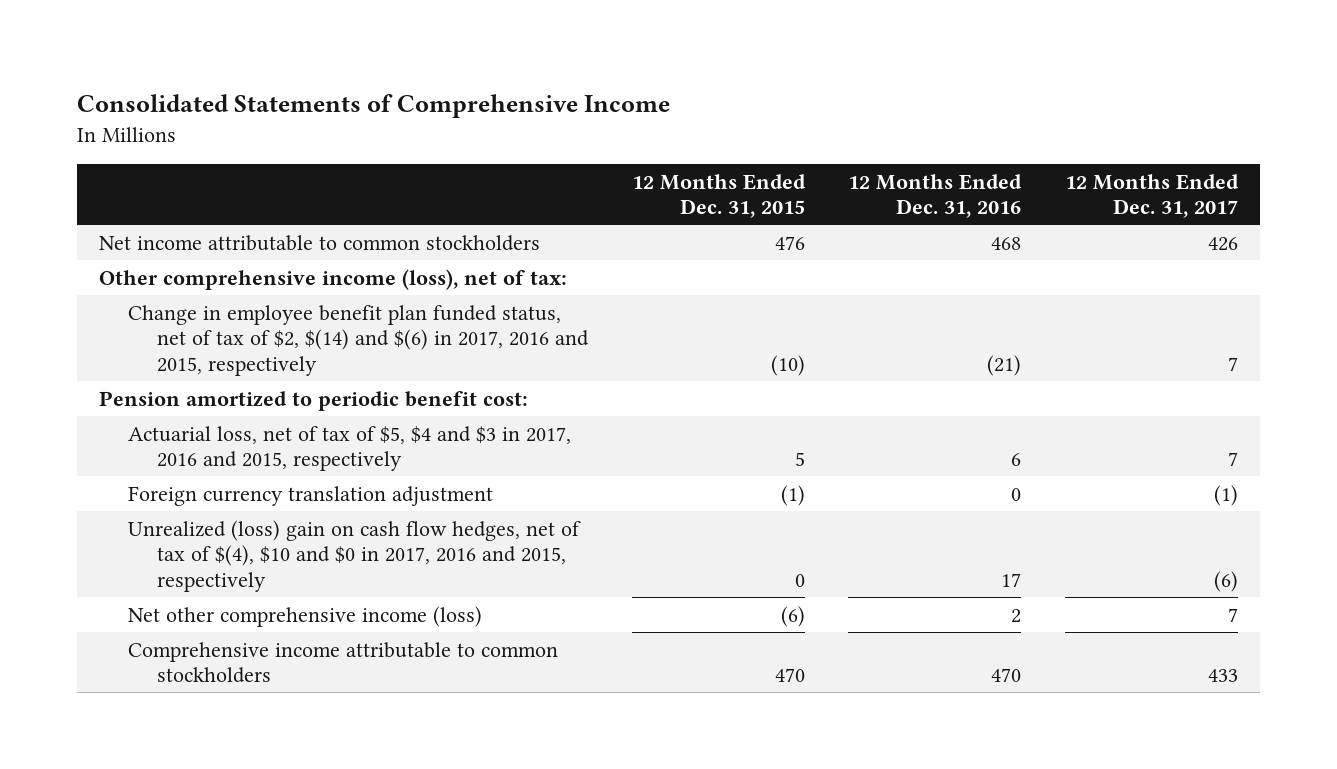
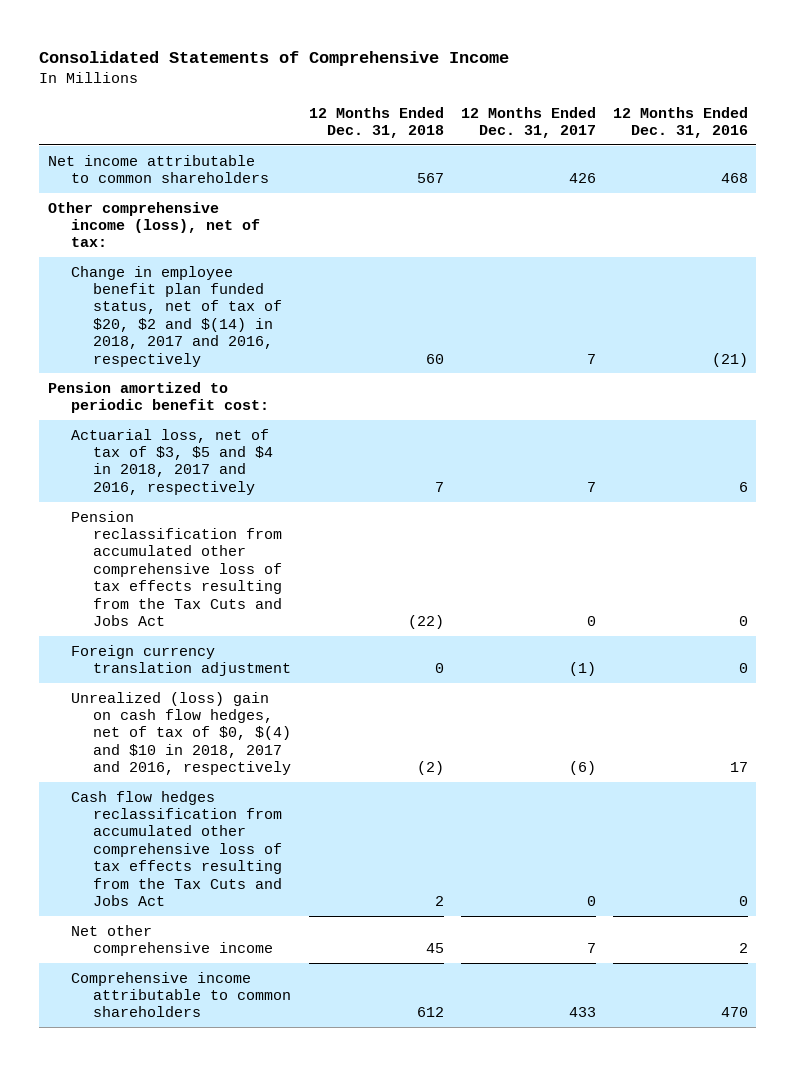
[631,173,806,219] 12 Months Ended Dec. 31, 2015 -> none
none -> [308,106,444,138] 12 Months Ended Dec. 31, 2018
[99,234,541,251] Net income attributable to common stockholders -> [48,154,269,184] Net income attributable to common shareholders
[127,304,589,377] Change in employee benefit plan funded status, net of tax of $2, $(14) and $(6) in 2017, 2016 and 2015, respectively -> [70,265,283,367] Change in employee benefit plan funded status, net of tax of $20, $2 and $(14) in 2018, 2017 and 2016, respectively
[127,425,571,472] Actuarial loss, net of tax of $5, $4 and $3 in 2017, 2016 and 2015, respectively -> [70,428,274,495] Actuarial loss, net of tax of $3, $5 and $4 in 2018, 2017 and 2016, respectively
none -> [70,510,283,627] Pension reclassification from accumulated other comprehensive loss of tax effects resulting from the Tax Cuts and Jobs Act
[127,519,581,593] Unrealized (loss) gain on cash flow hedges, net of tax of $(4), $10 and $0 in 2017, 2016 and 2015, respectively -> [70,691,292,776] Unrealized (loss) gain on cash flow hedges, net of tax of $0, $(4) and $10 in 2018, 2017 and 2016, respectively
none -> [70,790,283,907] Cash flow hedges reclassification from accumulated other comprehensive loss of tax effects resulting from the Tax Cuts and Jobs Act
[127,605,482,627] Net other comprehensive income (loss) -> [70,924,274,957] Net other comprehensive income
[127,641,558,684] Comprehensive income attributable to common stockholders -> [70,971,292,1018] Comprehensive income attributable to common shareholders

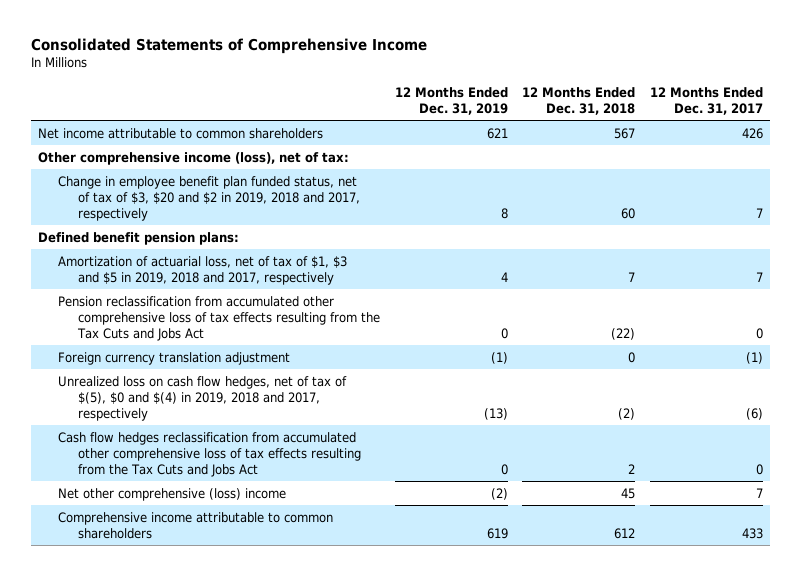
[612,106,748,138] 12 Months Ended Dec. 31, 2016 -> none
none -> [394,86,508,115] 12 Months Ended Dec. 31, 2019
[70,265,283,367] Change in employee benefit plan funded status, net of tax of $20, $2 and $(14) in 2018, 2017 and 2016, respectively -> [58,175,361,221] Change in employee benefit plan funded status, net of tax of $3, $20 and $2 in 2019, 2018 and 2017, respectively
[48,381,269,414] Pension amortized to periodic benefit cost: -> [37,231,239,245] Defined benefit pension plans:
[70,428,274,495] Actuarial loss, net of tax of $3, $5 and $4 in 2018, 2017 and 2016, respectively -> [58,255,348,285] Amortization of actuarial loss, net of tax of $1, $3 and $5 in 2019, 2018 and 2017, respectively
[70,691,292,776] Unrealized (loss) gain on cash flow hedges, net of tax of $0, $(4) and $10 in 2018, 2017 and 2016, respectively -> [58,375,348,421] Unrealized loss on cash flow hedges, net of tax of $(5), $0 and $(4) in 2019, 2018 and 2017, respectively
[70,924,274,957] Net other comprehensive income -> [58,487,287,501] Net other comprehensive (loss) income

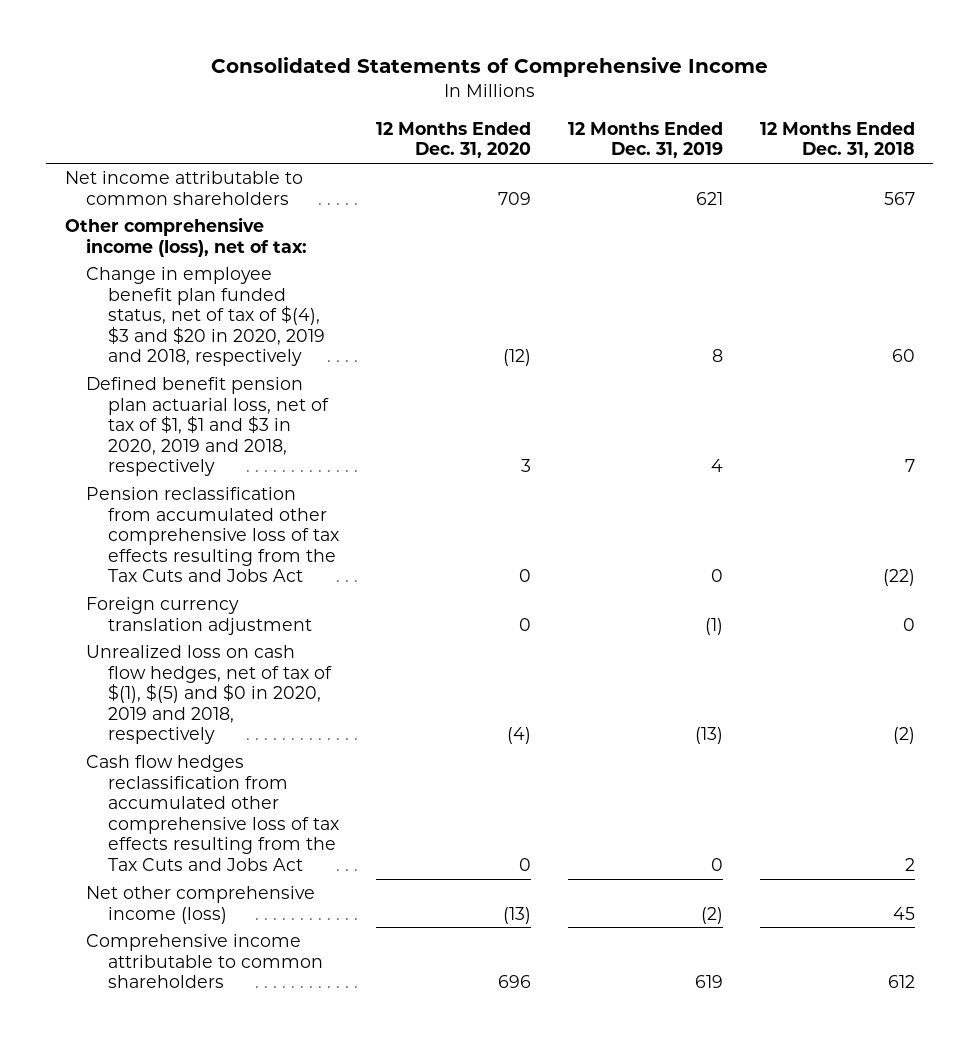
[649,86,763,115] 12 Months Ended Dec. 31, 2017 -> none
none -> [376,121,532,159] 12 Months Ended Dec. 31, 2020
[37,231,239,245] Defined benefit pension plans: -> none
[58,175,361,221] Change in employee benefit plan funded status, net of tax of $3, $20 and $2 in 2019, 2018 and 2017, respectively -> [86,267,326,367] Change in employee benefit plan funded status, net of tax of $(4), $3 and $20 in 2020, 2019 and 2018, respectively
[58,255,348,285] Amortization of actuarial loss, net of tax of $1, $3 and $5 in 2019, 2018 and 2017, respectively -> [86,377,330,477] Defined benefit pension plan actuarial loss, net of tax of $1, $1 and $3 in 2020, 2019 and 2018, respectively
[58,375,348,421] Unrealized loss on cash flow hedges, net of tax of $(5), $0 and $(4) in 2019, 2018 and 2017, respectively -> [86,645,333,745] Unrealized loss on cash flow hedges, net of tax of $(1), $(5) and $0 in 2020, 2019 and 2018, respectively
[58,487,287,501] Net other comprehensive (loss) income -> [86,886,316,924] Net other comprehensive income (loss)

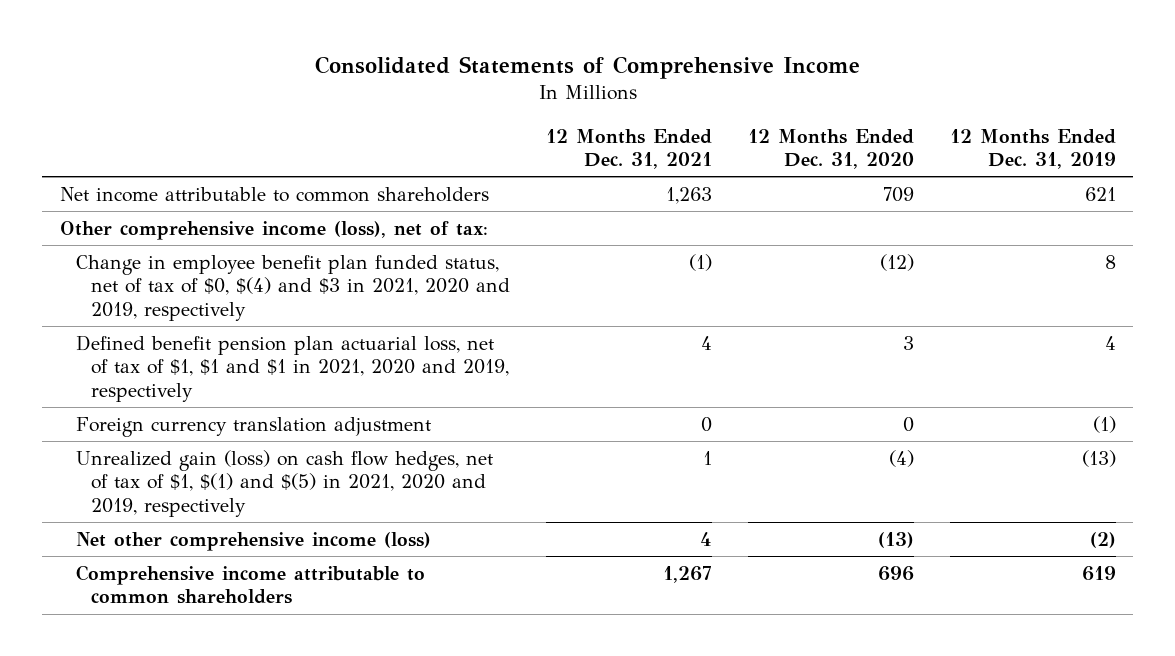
[760,121,916,159] 12 Months Ended Dec. 31, 2018 -> none
none -> [546,128,713,170] 12 Months Ended Dec. 31, 2021
[86,487,340,583] Pension reclassification from accumulated other comprehensive loss of tax effects resulting from the Tax Cuts and Jobs Act -> none
[86,267,326,367] Change in employee benefit plan funded status, net of tax of $(4), $3 and $20 in 2020, 2019 and 2018, respectively -> [75,254,511,322] Change in employee benefit plan funded status, net of tax of $0, $(4) and $3 in 2021, 2020 and 2019, respectively
[86,377,330,477] Defined benefit pension plan actuarial loss, net of tax of $1, $1 and $3 in 2020, 2019 and 2018, respectively -> [75,334,510,403] Defined benefit pension plan actuarial loss, net of tax of $1, $1 and $1 in 2021, 2020 and 2019, respectively
[86,755,340,871] Cash flow hedges reclassification from accumulated other comprehensive loss of tax effects resulting from the Tax Cuts and Jobs Act -> none
[86,645,333,745] Unrealized loss on cash flow hedges, net of tax of $(1), $(5) and $0 in 2020, 2019 and 2018, respectively -> [75,449,493,518] Unrealized gain (loss) on cash flow hedges, net of tax of $1, $(1) and $(5) in 2021, 2020 and 2019, respectively

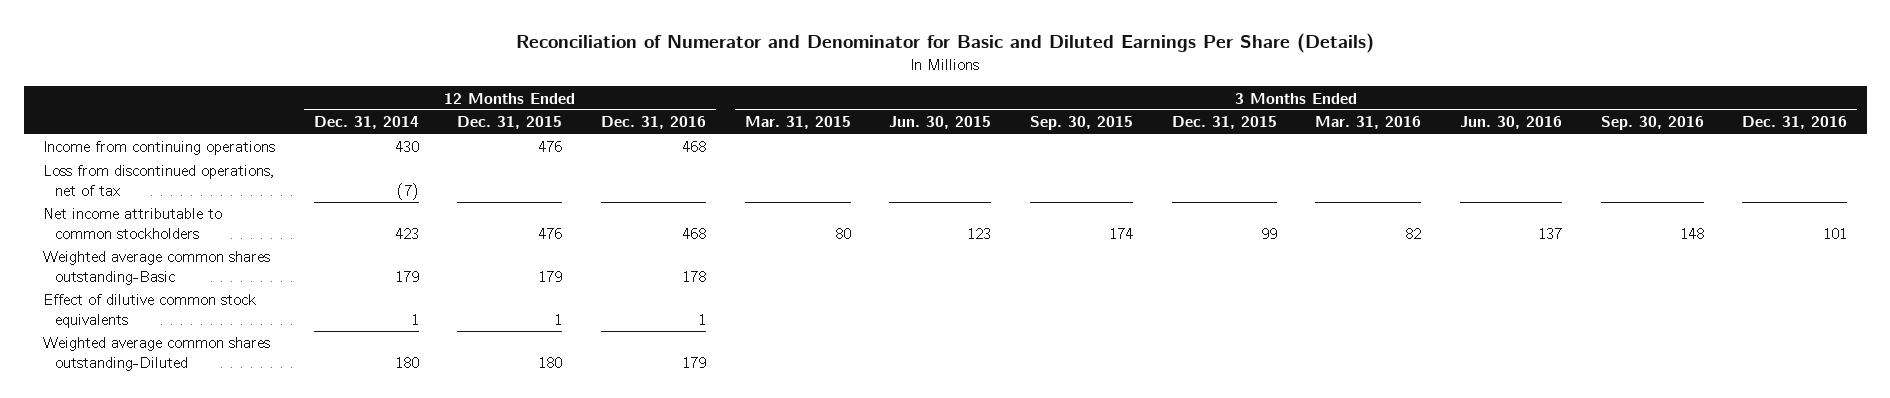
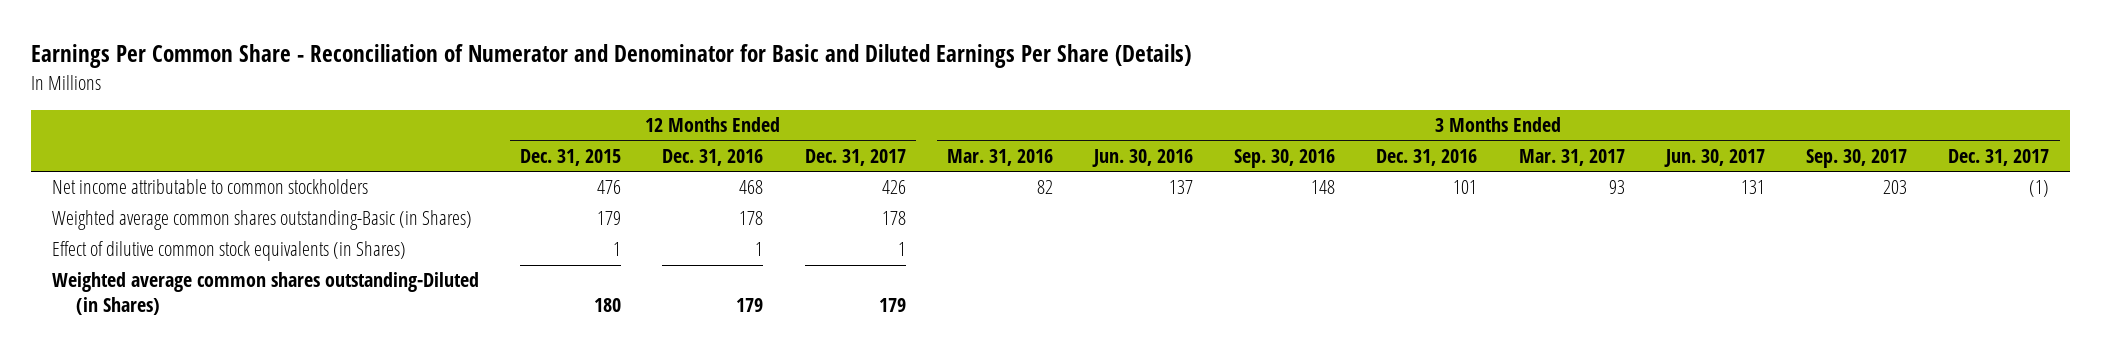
[516,33,1375,54] Reconciliation of Numerator and Denominator for Basic and Diluted Earnings Per Share (Details) -> [31,44,1192,69] Earnings Per Common Share - Reconciliation of Numerator and Denominator for Basic and Diluted Earnings Per Share (Details)
[313,116,419,130] Dec. 31, 2014 -> none
[744,116,851,130] Mar. 31, 2015 -> none
[889,116,992,130] Jun. 30, 2015 -> none
[1029,116,1133,131] Sep. 30, 2015 -> none
[1171,116,1277,130] Dec. 31, 2015 -> none
none -> [804,148,906,166] Dec. 31, 2017
none -> [1518,148,1625,166] Mar. 31, 2017
none -> [1663,148,1765,167] Jun. 30, 2017
none -> [1806,148,1908,168] Sep. 30, 2017
none -> [1948,148,2050,166] Dec. 31, 2017
[42,141,275,156] Income from continuing operations -> none
[42,165,275,197] Loss from discontinued operations, net of tax -> none
[42,251,270,286] Weighted average common shares outstanding-Basic -> [51,210,472,231] Weighted average common shares outstanding-Basic (in Shares)
[42,294,256,329] Effect of dilutive common stock equivalents -> [51,241,406,262] Effect of dilutive common stock equivalents (in Shares)
[42,337,270,372] Weighted average common shares outstanding-Diluted -> [51,272,479,316] Weighted average common shares outstanding-Diluted (in Shares)

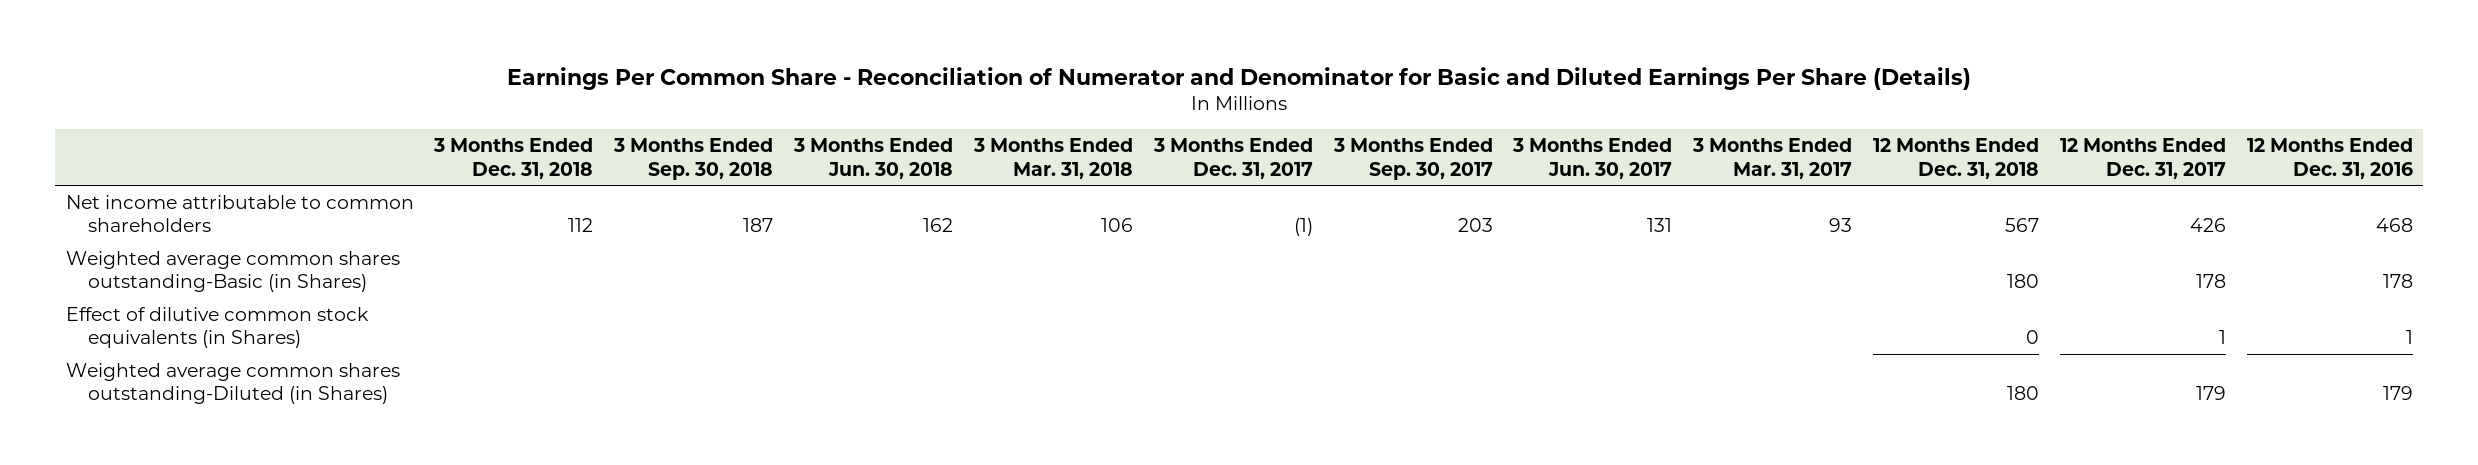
[520,148,622,166] Dec. 31, 2015 -> none
[946,148,1053,166] Mar. 31, 2016 -> none
[1092,148,1194,167] Jun. 30, 2016 -> none
[1234,148,1336,168] Sep. 30, 2016 -> none
[1376,148,1478,166] Dec. 31, 2016 -> none
none -> [433,138,594,179] 3 Months Ended Dec. 31, 2018
none -> [613,138,774,180] 3 Months Ended Sep. 30, 2018
none -> [793,138,954,179] 3 Months Ended Jun. 30, 2018
none -> [972,138,1133,179] 3 Months Ended Mar. 31, 2018
none -> [1873,138,2040,179] 12 Months Ended Dec. 31, 2018
[51,179,368,195] Net income attributable to common stockholders -> [65,195,414,233] Net income attributable to common shareholders

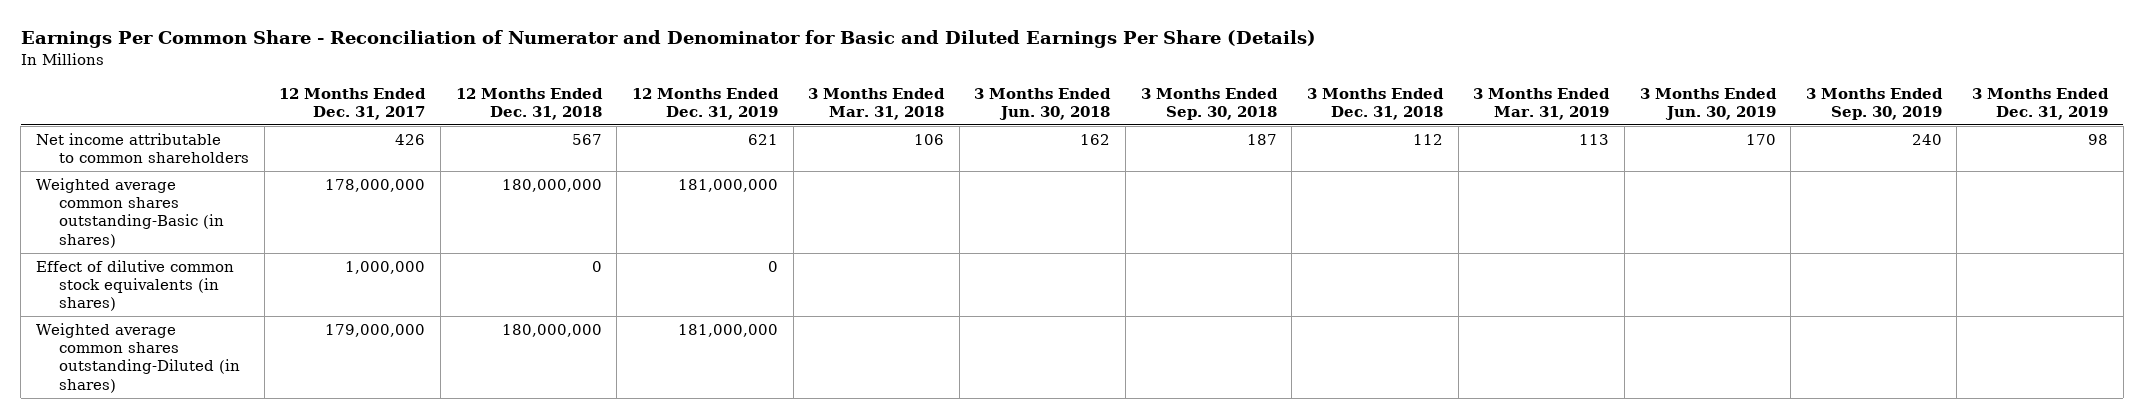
[1152,138,1313,179] 3 Months Ended Dec. 31, 2017 -> none
[1332,138,1493,180] 3 Months Ended Sep. 30, 2017 -> none
[1512,138,1673,179] 3 Months Ended Jun. 30, 2017 -> none
[1692,138,1853,179] 3 Months Ended Mar. 31, 2017 -> none
[2246,138,2413,179] 12 Months Ended Dec. 31, 2016 -> none
none -> [631,87,779,120] 12 Months Ended Dec. 31, 2019
none -> [1473,87,1611,120] 3 Months Ended Mar. 31, 2019
none -> [1639,87,1777,120] 3 Months Ended Jun. 30, 2019
none -> [1805,87,1943,120] 3 Months Ended Sep. 30, 2019
none -> [1972,87,2110,120] 3 Months Ended Dec. 31, 2019
[65,251,400,293] Weighted average common shares outstanding-Basic (in Shares) -> [35,177,225,248] Weighted average common shares outstanding-Basic (in shares)
[2007,274,2040,289] 180 -> [501,178,602,192] 180,000,000
[2195,274,2226,289] 178 -> [325,178,426,192] 178,000,000
[65,307,369,349] Effect of dilutive common stock equivalents (in Shares) -> [35,259,234,312] Effect of dilutive common stock equivalents (in shares)
[2218,330,2226,345] 1 -> [345,260,426,274] 1,000,000
[65,363,400,405] Weighted average common shares outstanding-Diluted (in Shares) -> [35,322,241,393] Weighted average common shares outstanding-Diluted (in shares)
[2007,386,2040,401] 180 -> [501,323,602,337] 180,000,000
[2195,386,2226,401] 179 -> [325,323,426,337] 179,000,000

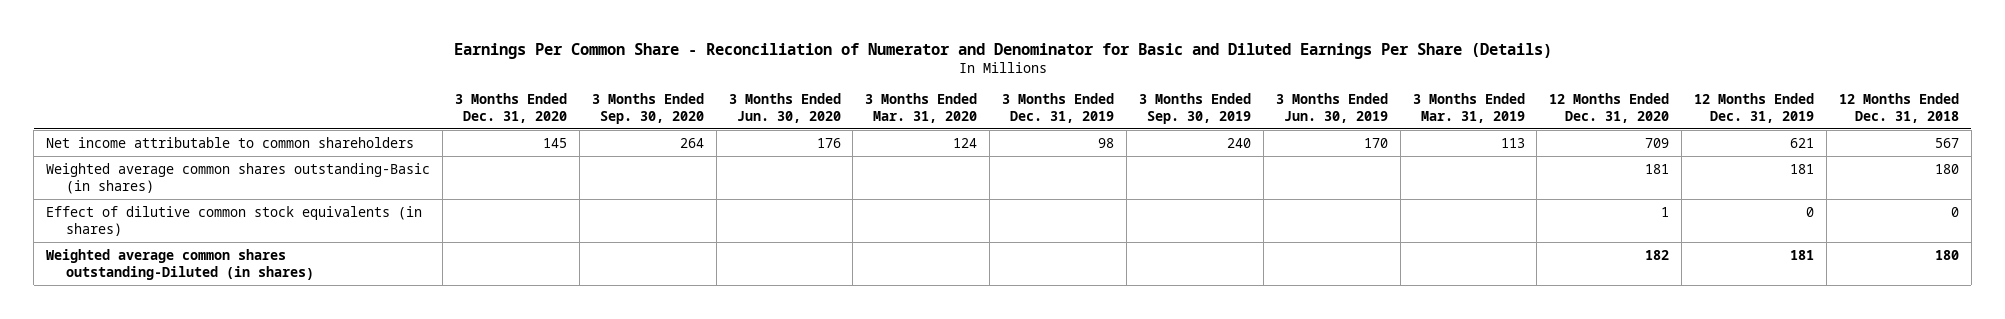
[279,87,427,120] 12 Months Ended Dec. 31, 2017 -> none
[808,87,946,120] 3 Months Ended Mar. 31, 2018 -> none
[974,87,1112,120] 3 Months Ended Jun. 30, 2018 -> none
[1140,87,1278,120] 3 Months Ended Sep. 30, 2018 -> none
[1306,87,1444,120] 3 Months Ended Dec. 31, 2018 -> none
none -> [455,92,568,123] 3 Months Ended Dec. 31, 2020
none -> [591,92,704,124] 3 Months Ended Sep. 30, 2020
none -> [728,92,841,123] 3 Months Ended Jun. 30, 2020
none -> [865,92,978,123] 3 Months Ended Mar. 31, 2020
none -> [1549,92,1670,123] 12 Months Ended Dec. 31, 2020
[501,178,602,192] 180,000,000 -> [1934,163,1959,174] 180
[677,178,778,192] 181,000,000 -> [1790,163,1815,174] 181
[501,323,602,337] 180,000,000 -> [1934,249,1959,260] 180
[677,323,778,337] 181,000,000 -> [1790,249,1815,260] 181

